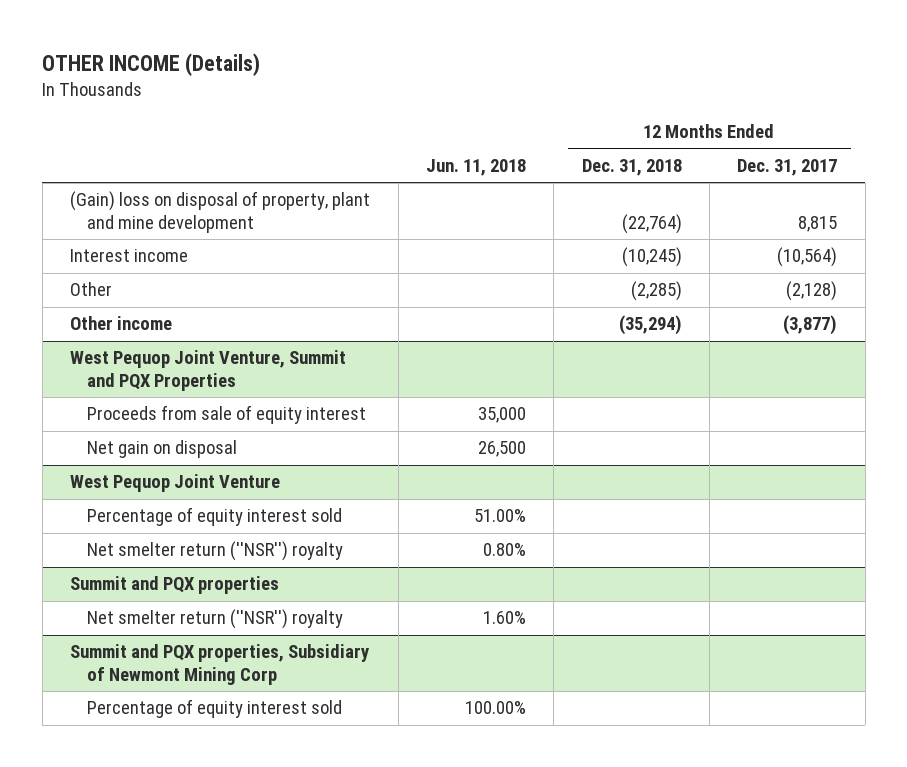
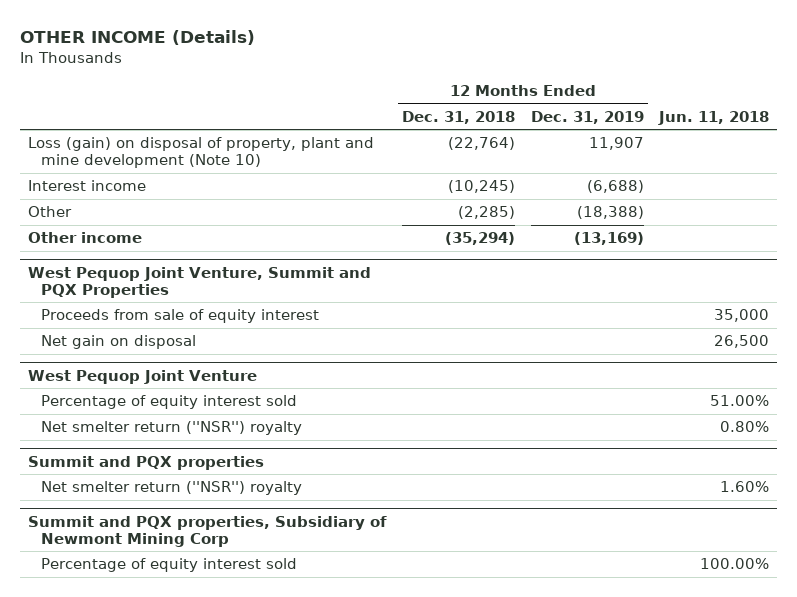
[737,158,838,176] Dec. 31, 2017 -> none
none -> [530,110,644,124] Dec. 31, 2019
[70,191,371,234] (Gain) loss on disposal of property, plant and mine development -> [27,137,374,169] Loss (gain) on disposal of property, plant and mine development (Note 10)

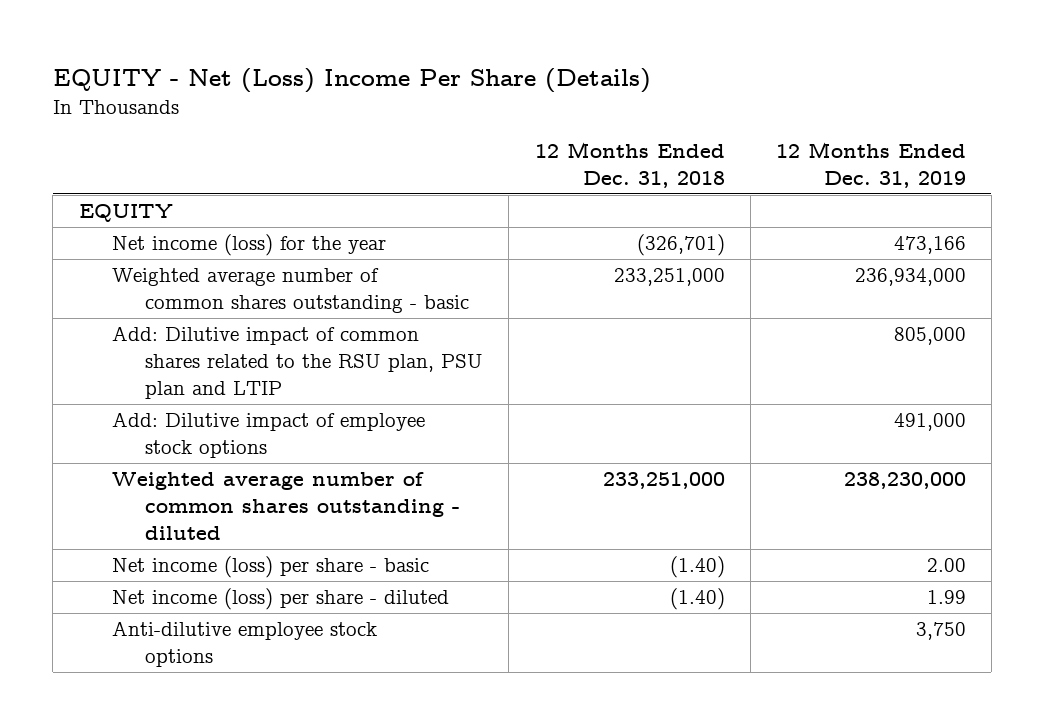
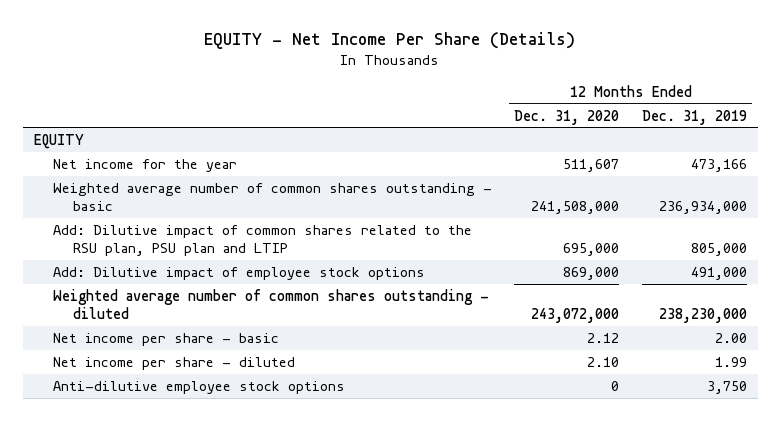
[52,67,651,93] EQUITY - Net (Loss) Income Per Share (Details) -> [204,32,576,50] EQUITY - Net Income Per Share (Details)
[534,142,725,189] 12 Months Ended Dec. 31, 2018 -> none
none -> [514,109,620,125] Dec. 31, 2020
[111,234,386,257] Net income (loss) for the year -> [53,158,238,172] Net income for the year
[111,556,429,579] Net income (loss) per share - basic -> [53,332,280,346] Net income per share - basic
[111,588,449,611] Net income (loss) per share - diluted -> [53,356,296,370] Net income per share - diluted

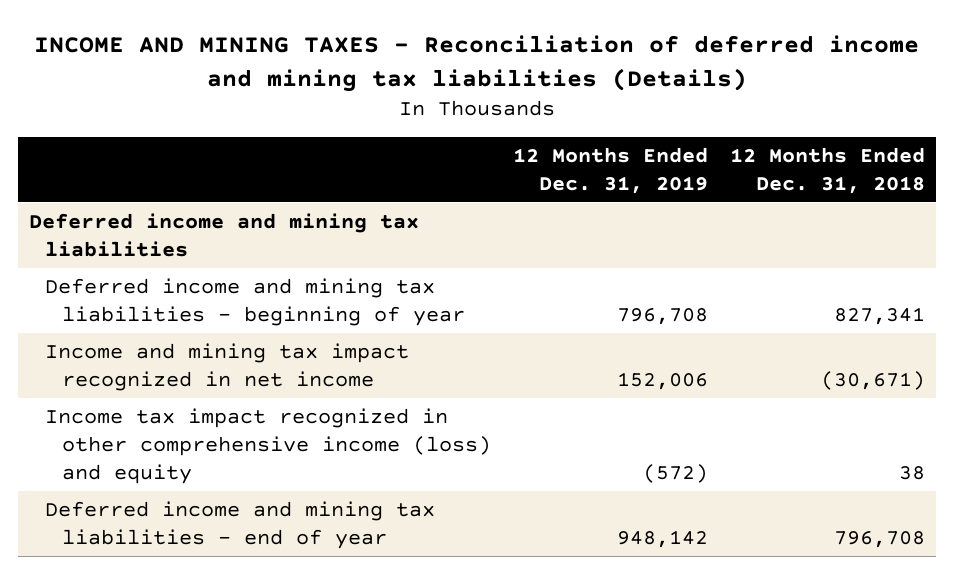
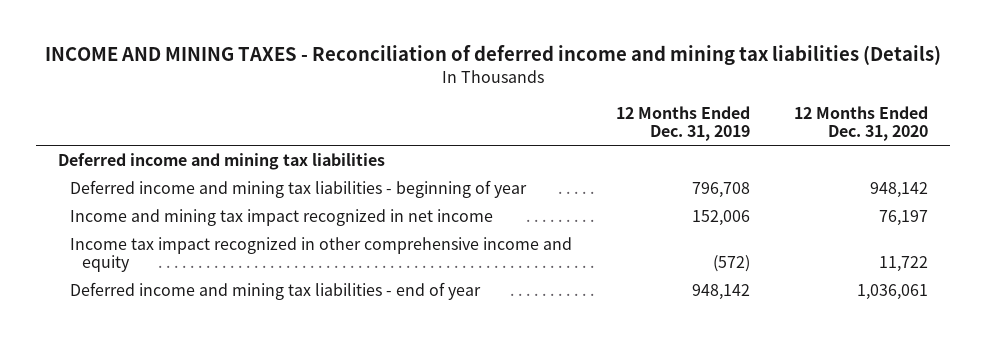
[730,146,926,195] 12 Months Ended Dec. 31, 2018 -> none
none -> [794,105,929,142] 12 Months Ended Dec. 31, 2020
[45,407,491,485] Income tax impact recognized in other comprehensive income (loss) and equity -> [69,236,572,273] Income tax impact recognized in other comprehensive income and equity

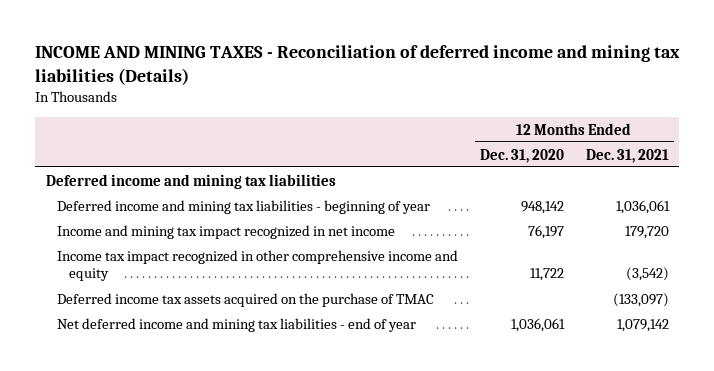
[615,105,750,142] 12 Months Ended Dec. 31, 2019 -> none
none -> [585,148,669,163] Dec. 31, 2021
none -> [57,292,435,307] Deferred income tax assets acquired on the purchase of TMAC
[69,281,481,300] Deferred income and mining tax liabilities - end of year -> [57,317,417,332] Net deferred income and mining tax liabilities - end of year

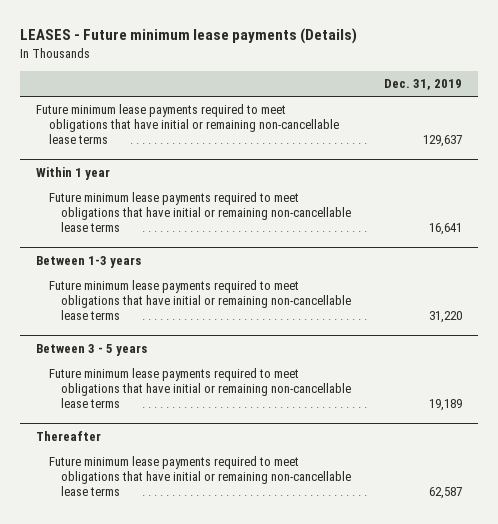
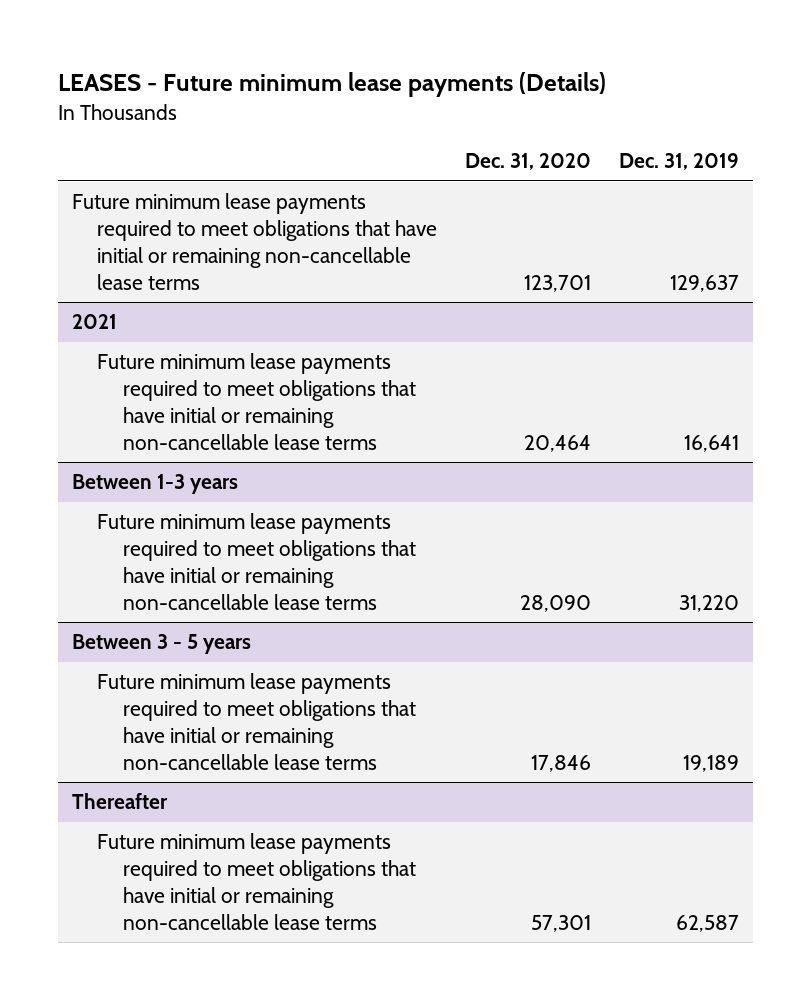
none -> [465,153,592,171] Dec. 31, 2020
[36,166,111,180] Within 1 year -> [71,314,117,330] 2021

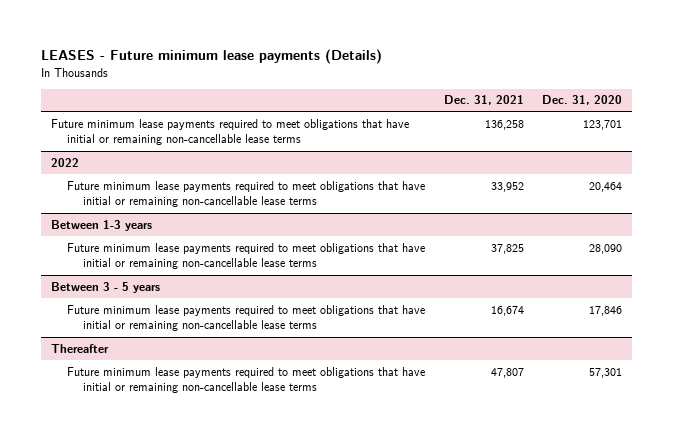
[618,153,739,171] Dec. 31, 2019 -> none
none -> [443,95,524,106] Dec. 31, 2021
[71,314,117,330] 2021 -> [50,157,79,167] 2022

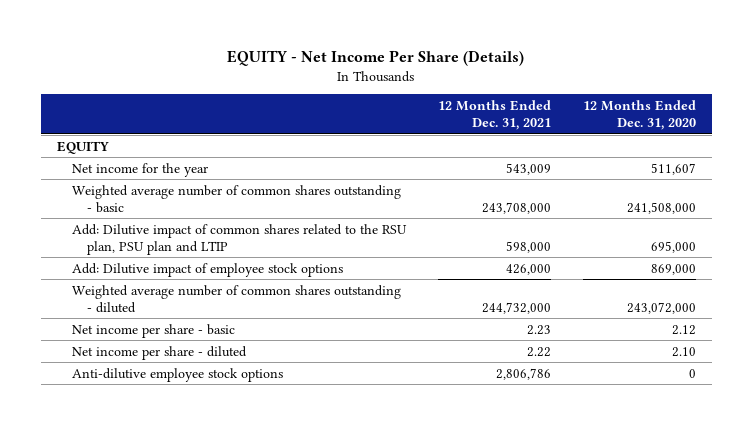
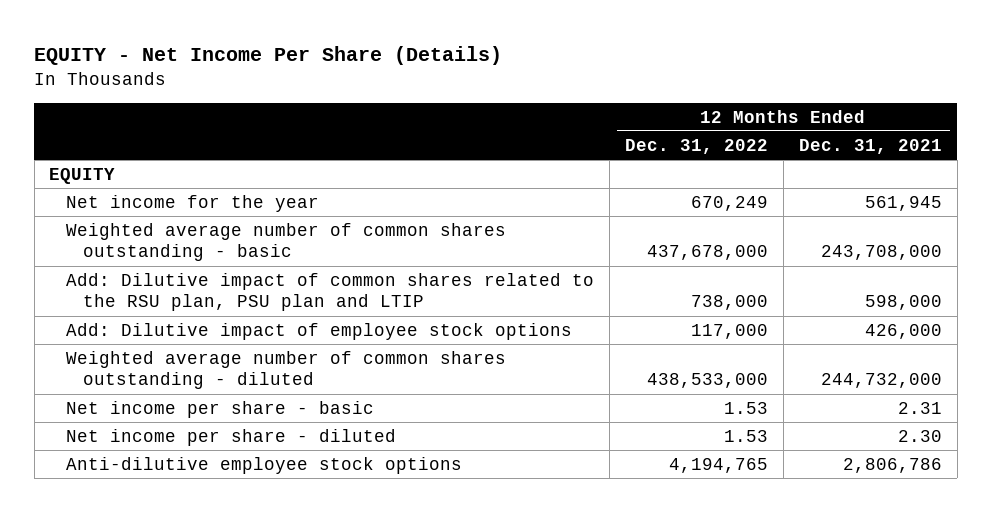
[582,99,696,131] 12 Months Ended Dec. 31, 2020 -> none
none -> [625,138,769,154] Dec. 31, 2022
[505,162,551,175] 543,009 -> [864,195,942,211] 561,945
[526,324,551,335] 2.23 -> [897,401,942,414] 2.31
[526,346,551,357] 2.22 -> [897,429,942,442] 2.30

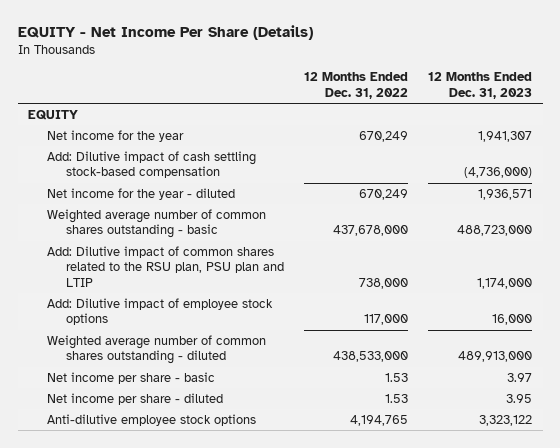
[798,138,942,154] Dec. 31, 2021 -> none
none -> [428,72,533,100] 12 Months Ended Dec. 31, 2023
none -> [46,150,256,179] Add: Dilutive impact of cash settling stock-based compensation
none -> [46,187,235,200] Net income for the year - diluted

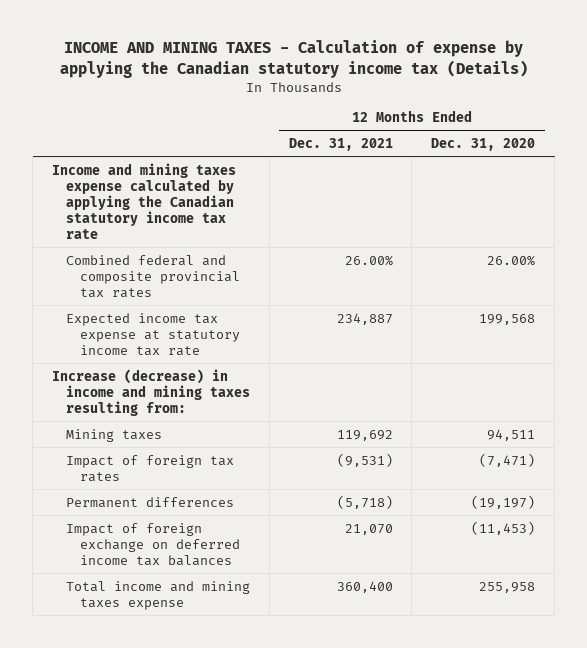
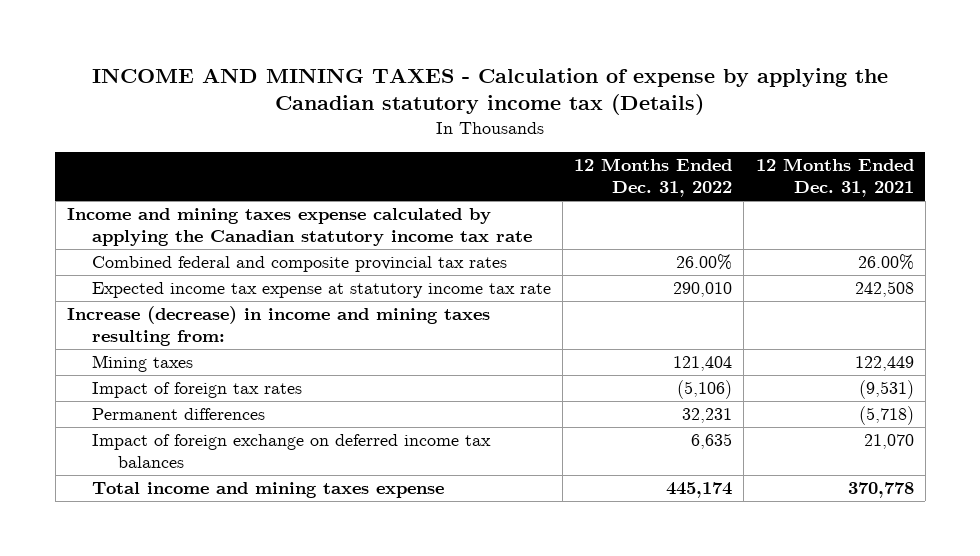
[431,138,536,152] Dec. 31, 2020 -> none
none -> [574,158,733,198] 12 Months Ended Dec. 31, 2022
[336,312,393,325] 234,887 -> [854,281,914,298] 242,508
[336,429,393,441] 119,692 -> [854,356,914,372] 122,449
[336,580,393,593] 360,400 -> [847,482,914,499] 370,778

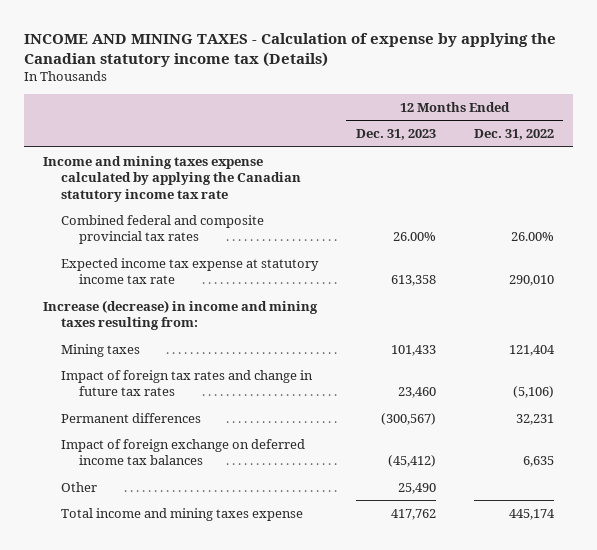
[755,158,914,198] 12 Months Ended Dec. 31, 2021 -> none
none -> [355,129,436,141] Dec. 31, 2023
[92,382,303,399] Impact of foreign tax rates -> [61,369,314,397] Impact of foreign tax rates and change in future tax rates
none -> [61,481,98,492] Other

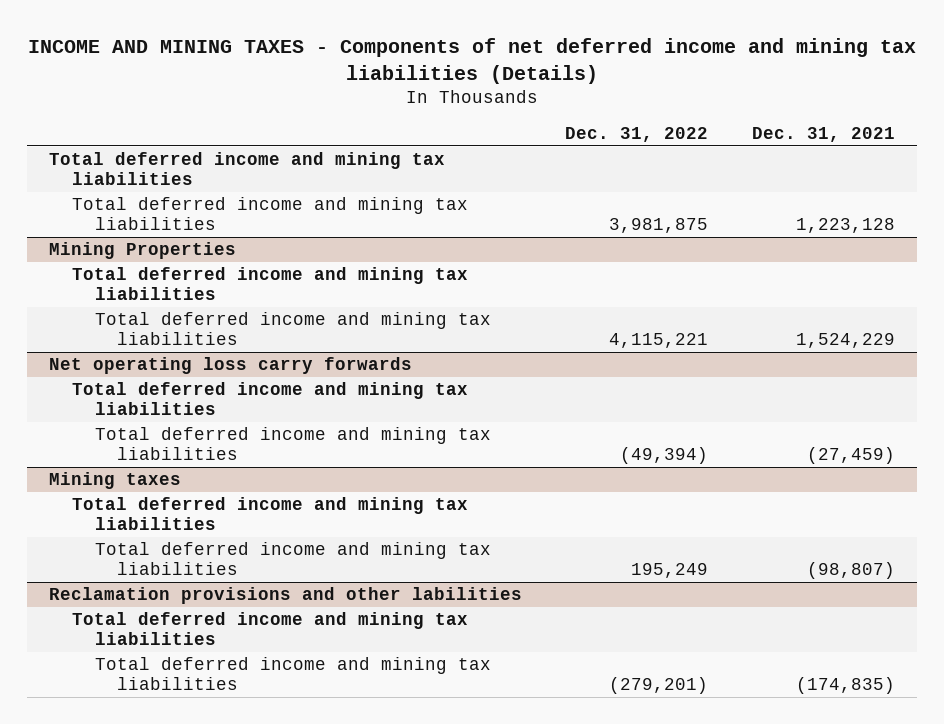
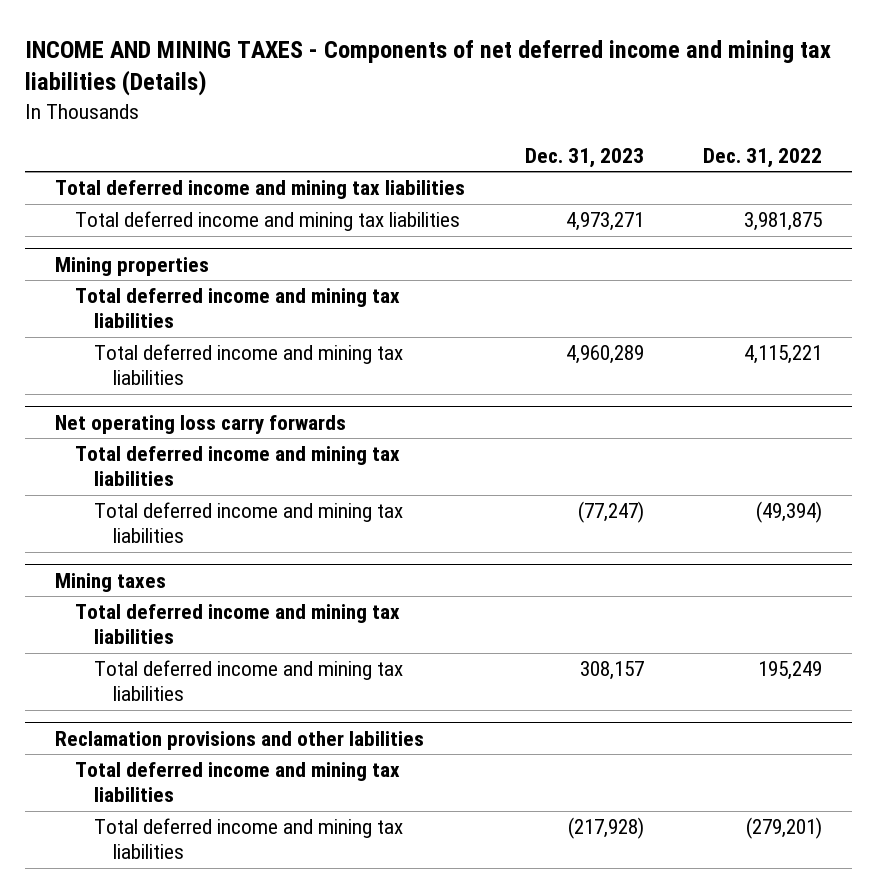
[752,126,896,142] Dec. 31, 2021 -> none
none -> [524,147,644,168] Dec. 31, 2023
[48,242,236,260] Mining Properties -> [55,256,210,276] Mining properties

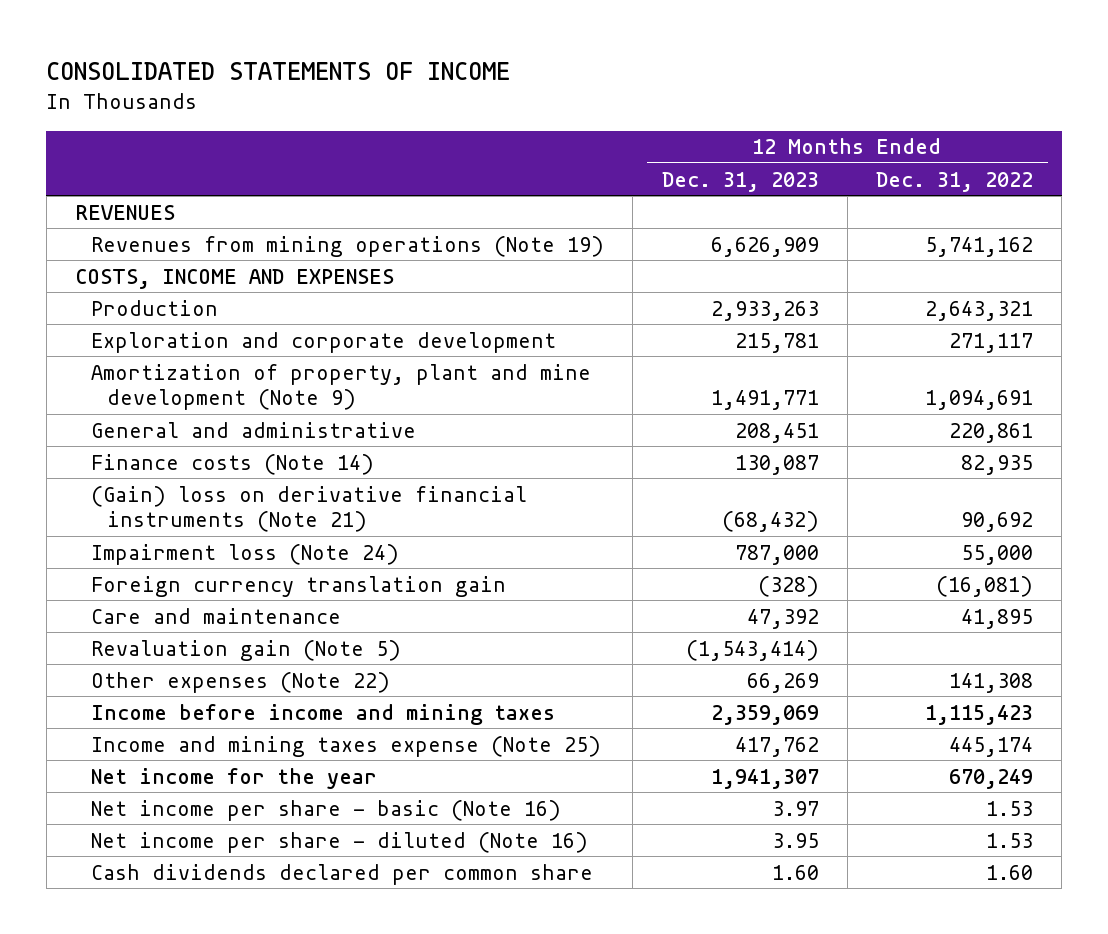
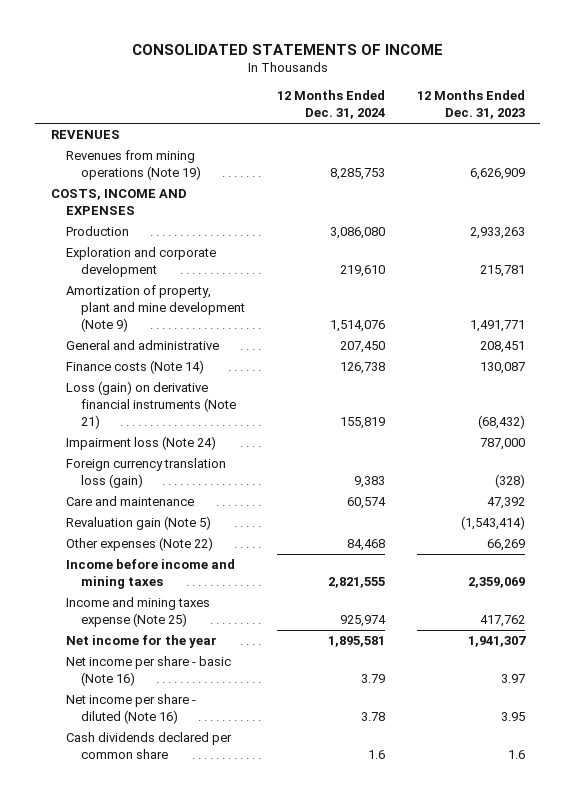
[876,171,1034,192] Dec. 31, 2022 -> none
none -> [277,90,386,120] 12 Months Ended Dec. 31, 2024
[91,485,528,533] (Gain) loss on derivative financial instruments (Note 21) -> [66,381,237,429] Loss (gain) on derivative financial instruments (Note 21)
[91,575,507,597] Foreign currency translation gain -> [66,458,227,488] Foreign currency translation loss (gain)
[771,864,819,880] 1.60 -> [507,749,525,759] 1.6

